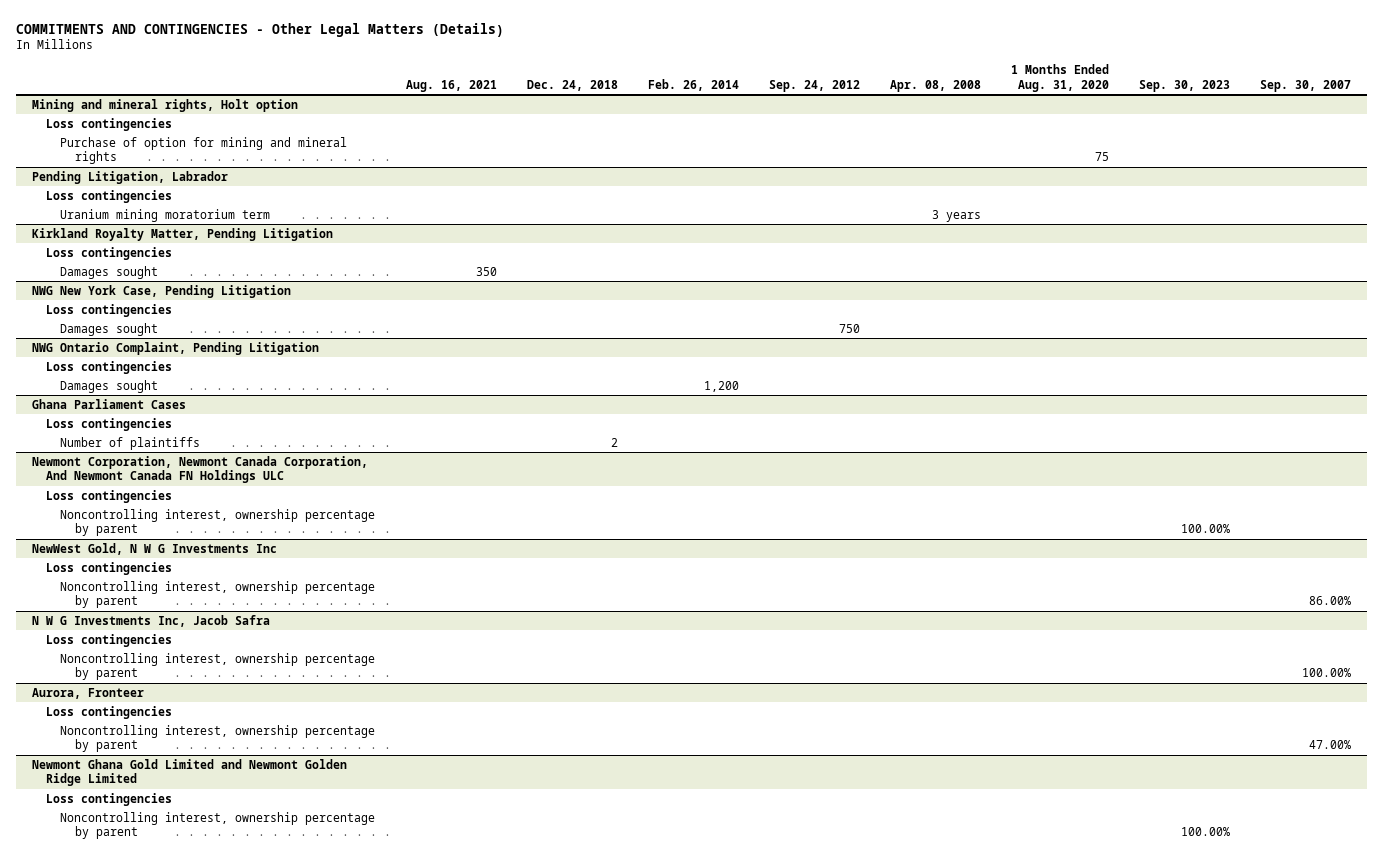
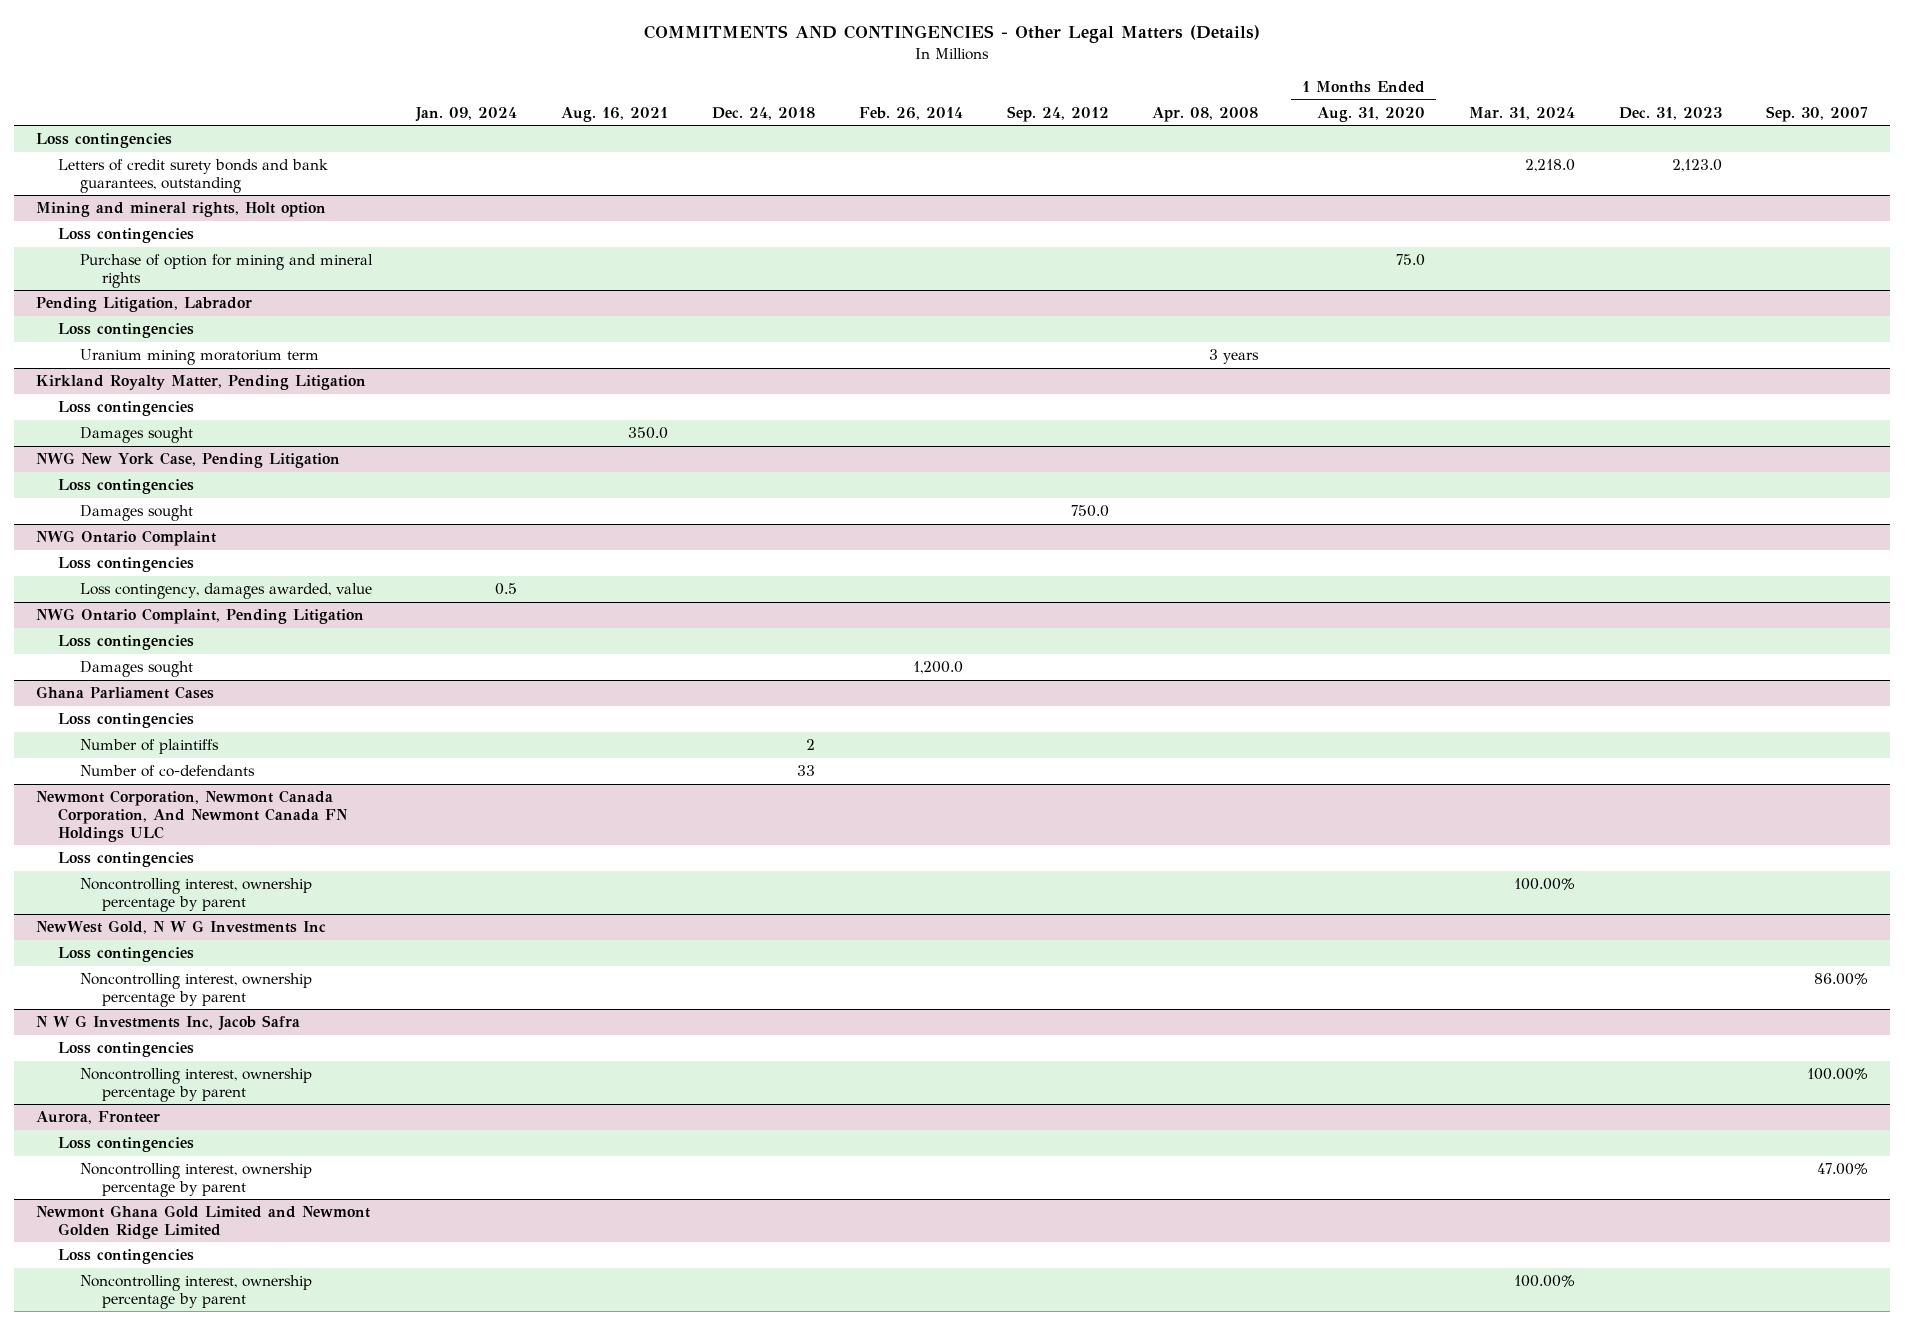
[1139,79,1231,92] Sep. 30, 2023 -> none
none -> [414,106,517,122] Jan. 09, 2024
none -> [1469,106,1576,120] Mar. 31, 2024
none -> [1619,106,1723,120] Dec. 31, 2023
none -> [36,133,173,149] Loss contingencies
none -> [58,159,329,193] Letters of credit surety bonds and bank guarantees, outstanding
[1095,152,1110,162] 75 -> [1396,254,1426,267] 75.0
[475,266,497,276] 350 -> [627,427,668,440] 350.0
[838,323,860,333] 750 -> [1070,505,1109,518] 750.0
none -> [36,530,217,547] NWG Ontario Complaint
none -> [58,557,195,573] Loss contingencies
none -> [80,583,373,600] Loss contingency, damages awarded, value
[703,380,739,392] 1,200 -> [912,661,963,675] 1,200.0
none -> [80,765,256,778] Number of co-defendants

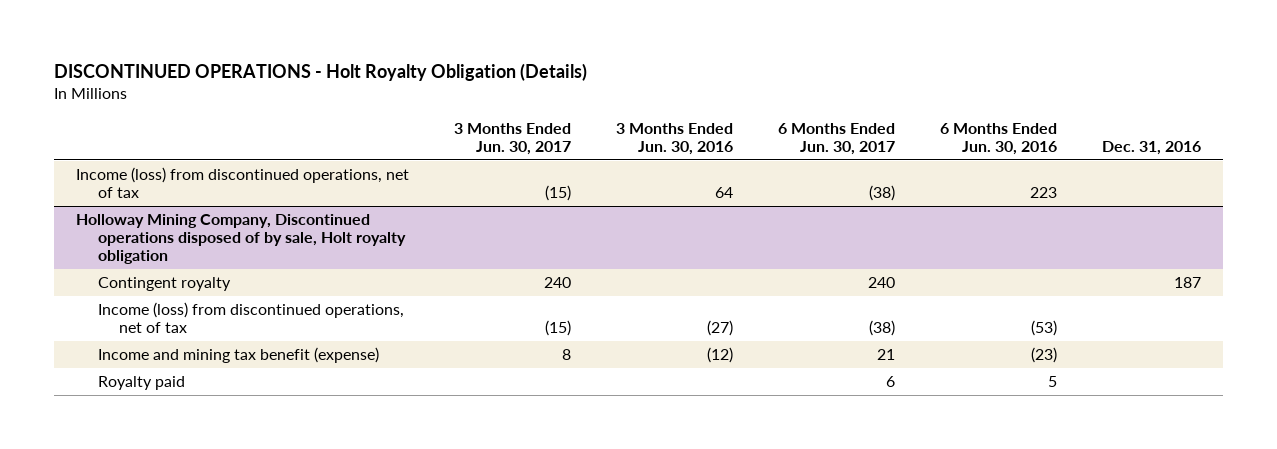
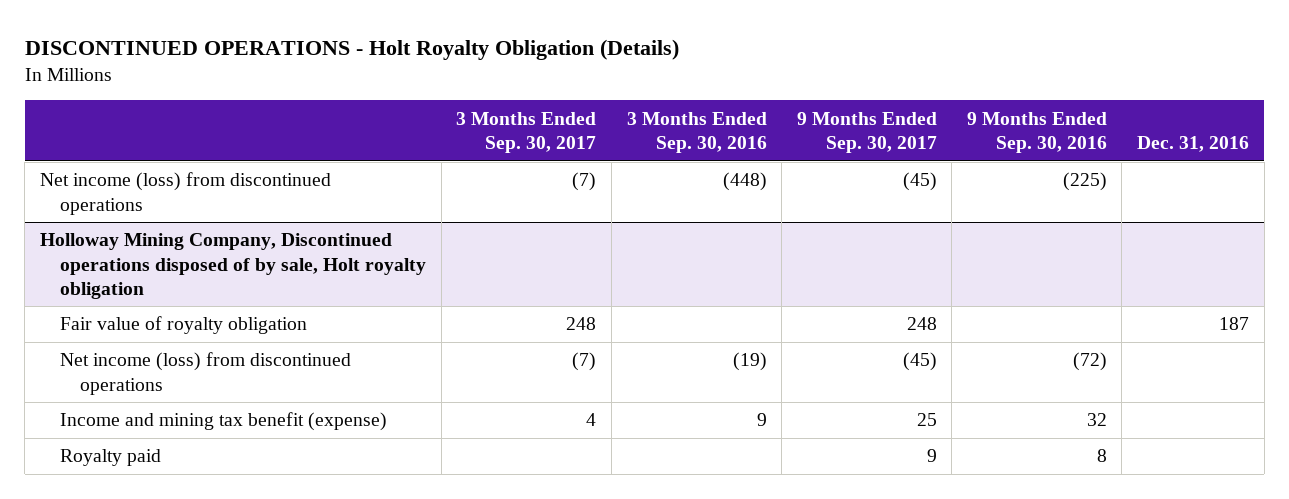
[454,123,572,156] 3 Months Ended Jun. 30, 2017 -> none
[615,123,733,156] 3 Months Ended Jun. 30, 2016 -> none
[777,123,895,156] 6 Months Ended Jun. 30, 2017 -> none
[939,123,1057,156] 6 Months Ended Jun. 30, 2016 -> none
none -> [456,111,597,153] 3 Months Ended Sep. 30, 2017
none -> [626,111,767,153] 3 Months Ended Sep. 30, 2016
none -> [796,111,937,153] 9 Months Ended Sep. 30, 2017
none -> [966,111,1107,153] 9 Months Ended Sep. 30, 2016
[76,167,410,199] Income (loss) from discontinued operations, net of tax -> [40,172,332,215] Net income (loss) from discontinued operations
[97,277,231,292] Contingent royalty -> [60,316,308,335] Fair value of royalty obligation
[97,302,404,334] Income (loss) from discontinued operations, net of tax -> [60,352,352,395] Net income (loss) from discontinued operations

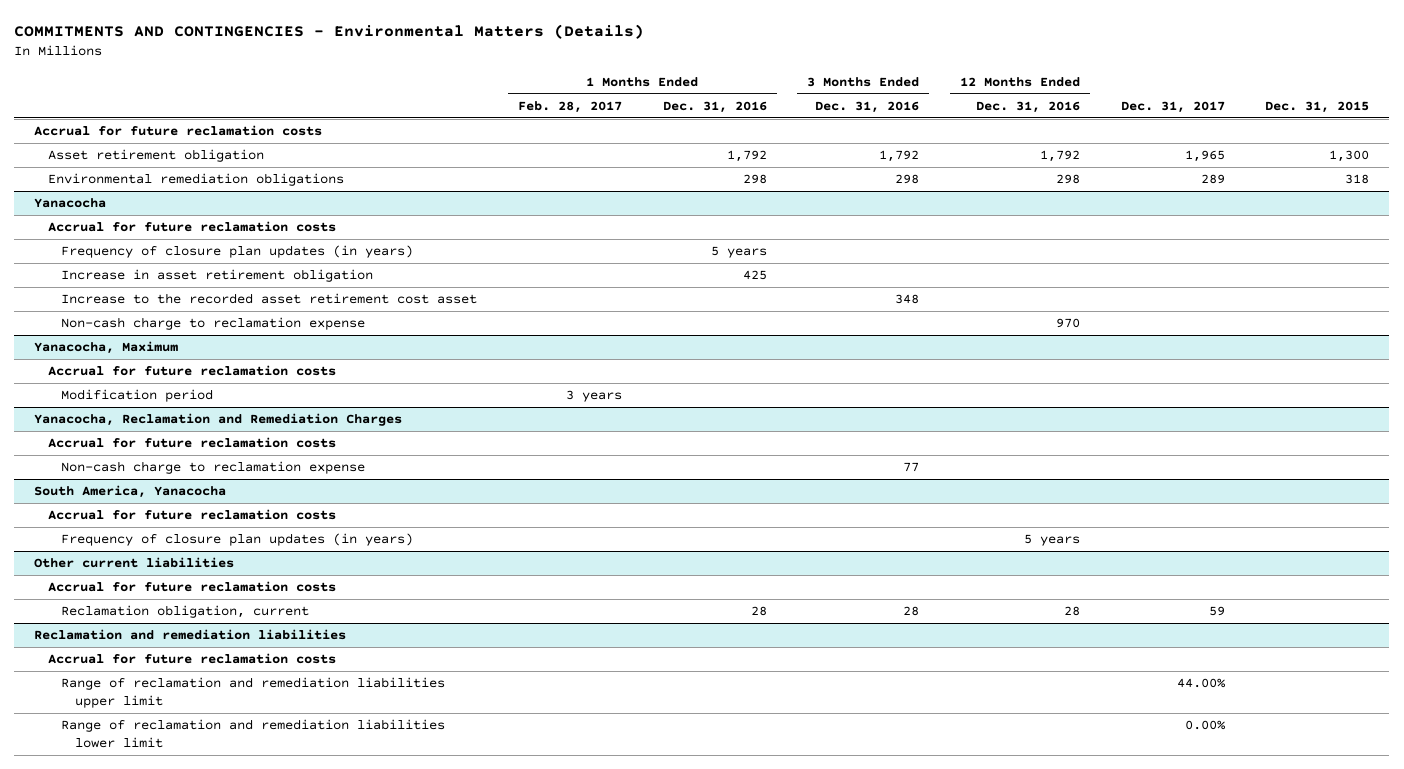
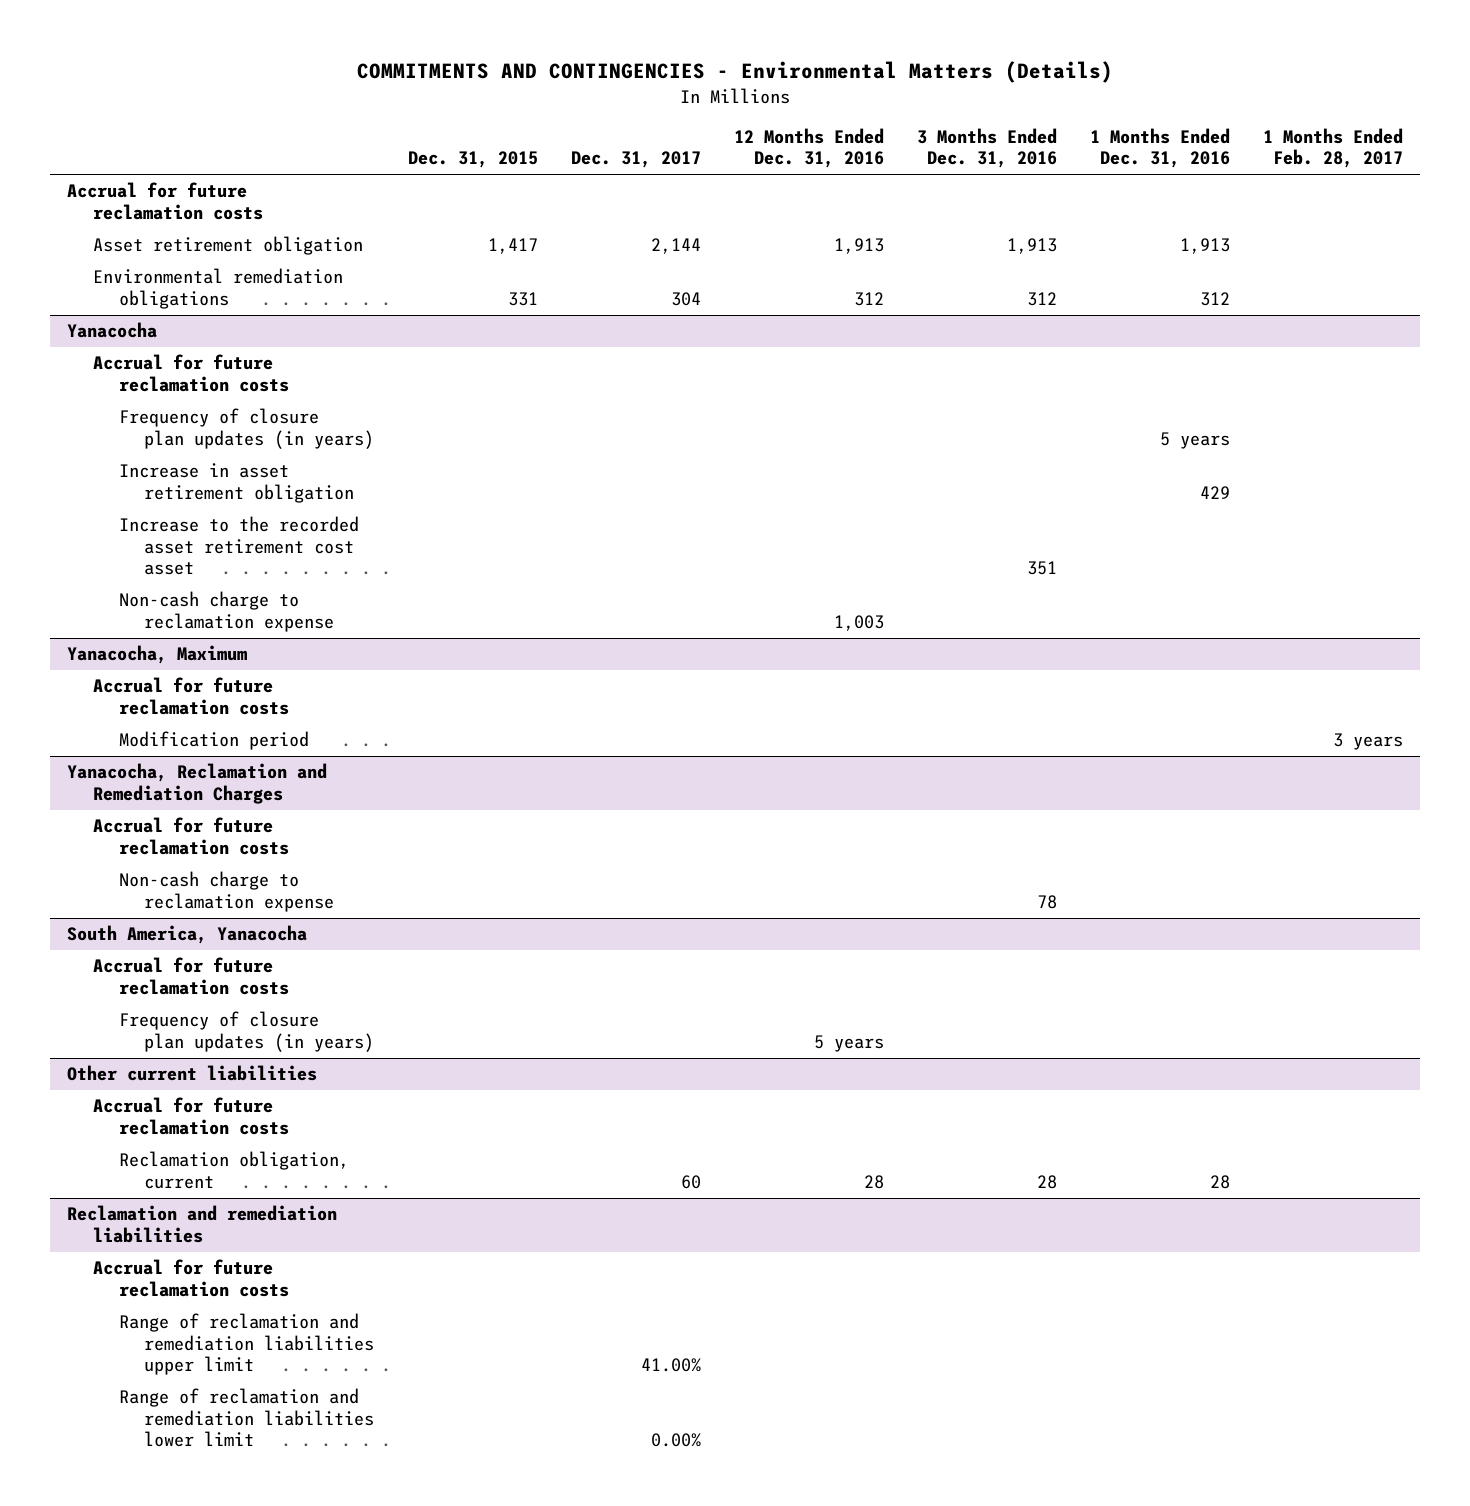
[726,150,767,163] 1,792 -> [1180,238,1231,255] 1,913
[879,150,920,163] 1,792 -> [1007,238,1058,255] 1,913
[1039,150,1080,163] 1,792 -> [833,238,884,255] 1,913
[1184,150,1225,163] 1,965 -> [650,238,701,255] 2,144
[1329,150,1370,163] 1,300 -> [487,238,538,255] 1,417
[742,174,767,185] 298 -> [1200,291,1231,306] 312
[895,174,920,185] 298 -> [1027,291,1058,306] 312
[1055,174,1080,185] 298 -> [853,291,884,306] 312
[1200,174,1225,185] 289 -> [670,291,701,306] 304
[1345,174,1370,185] 318 -> [507,291,538,306] 331
[742,270,767,281] 425 -> [1200,485,1231,499] 429
[895,294,920,305] 348 -> [1027,561,1058,576] 351
[1055,318,1080,329] 970 -> [833,614,884,631] 1,003
[903,462,920,473] 77 -> [1037,894,1058,909] 78
[1208,606,1225,617] 59 -> [680,1174,701,1189] 60
[1176,678,1226,689] 44.00% -> [640,1358,701,1373] 41.00%

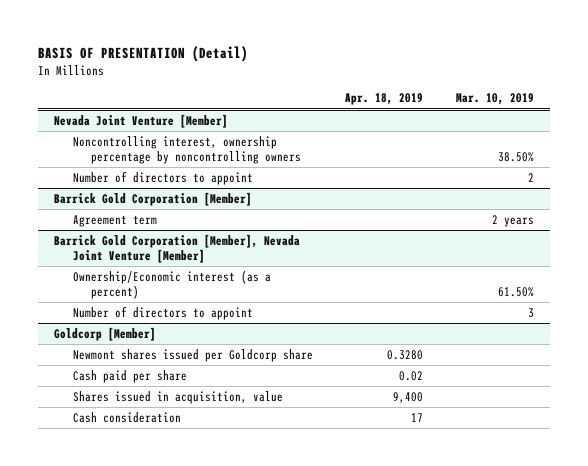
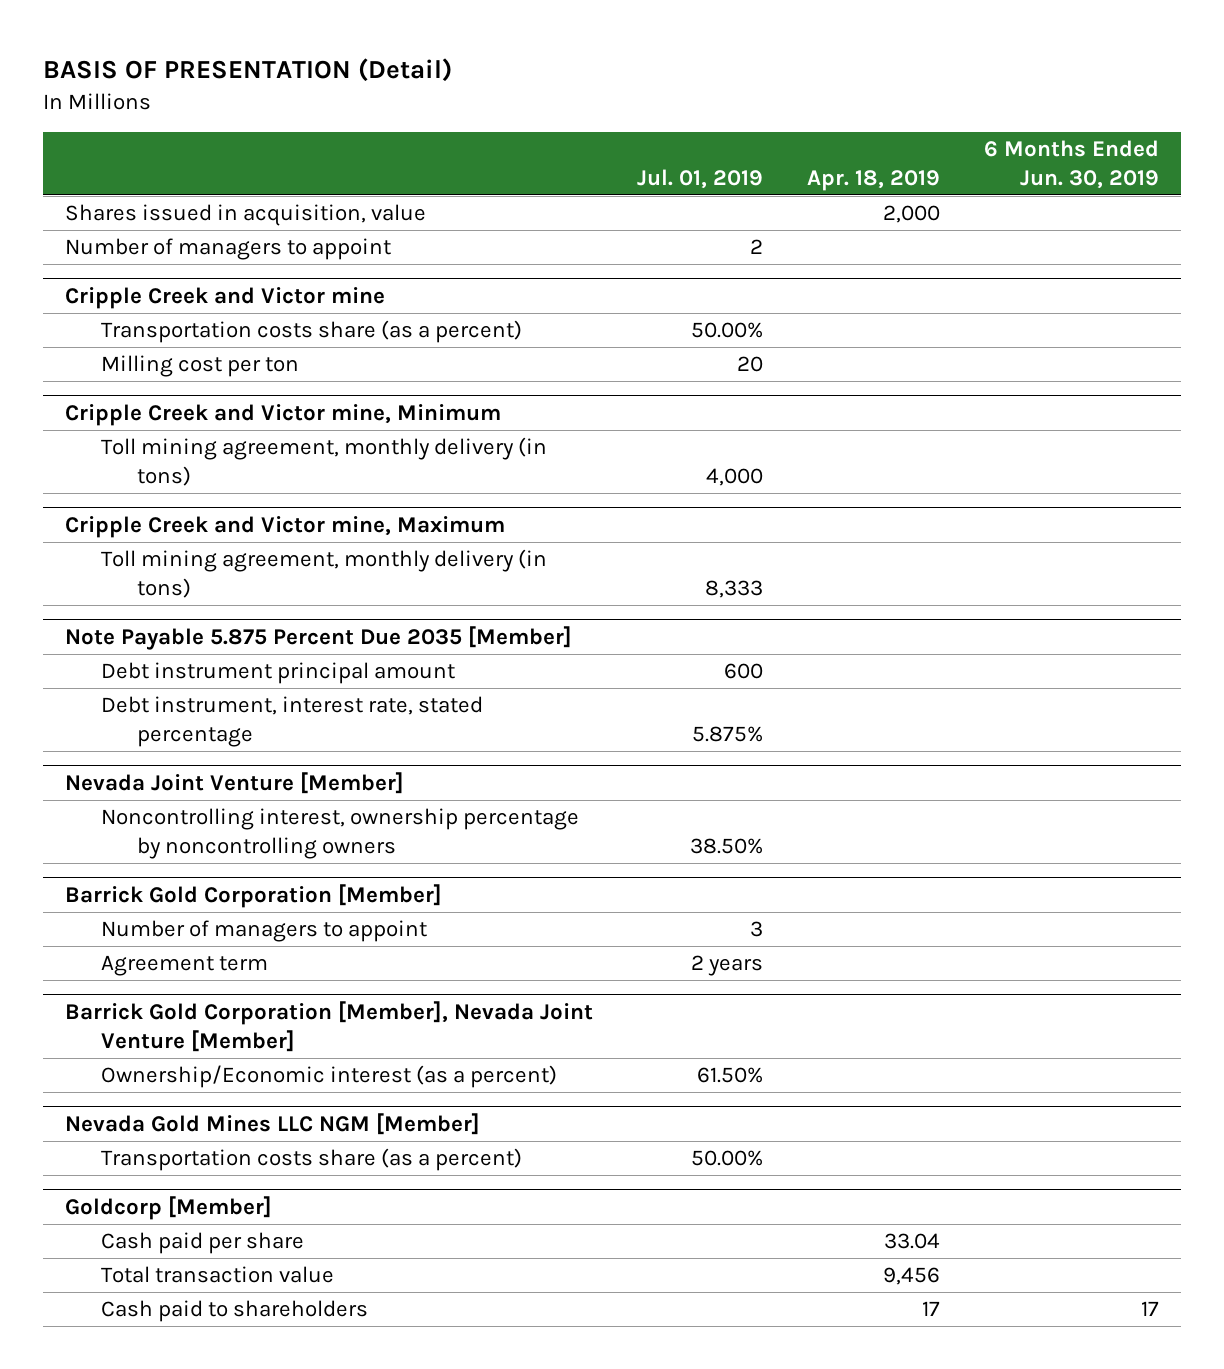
[455,93,534,106] Mar. 10, 2019 -> none
none -> [637,168,764,189] Jul. 01, 2019
none -> [984,139,1160,189] 6 Months Ended Jun. 30, 2019
none -> [65,204,427,227] Shares issued in acquisition, value
none -> [65,238,392,261] Number of managers to appoint
none -> [65,286,386,309] Cripple Creek and Victor mine
none -> [101,320,523,344] Transportation costs share (as a percent)
none -> [101,355,300,378] Milling cost per ton
none -> [65,403,502,426] Cripple Creek and Victor mine, Minimum
none -> [101,437,548,487] Toll mining agreement, monthly delivery (in tons)
none -> [65,515,506,538] Cripple Creek and Victor mine, Maximum
none -> [101,549,548,599] Toll mining agreement, monthly delivery (in tons)
none -> [65,625,573,650] Note Payable 5.875 Percent Due 2035 [Member]
none -> [101,662,456,685] Debt instrument principal amount
none -> [101,696,484,748] Debt instrument, interest rate, stated percentage
[72,170,253,185] Number of directors to appoint -> none
none -> [101,920,428,943] Number of managers to appoint
[72,305,253,320] Number of directors to appoint -> none
none -> [65,1112,481,1135] Nevada Gold Mines LLC NGM [Member]
none -> [101,1148,523,1172] Transportation costs share (as a percent)
[72,348,313,362] Newmont shares issued per Goldcorp share -> none
[72,390,283,404] Shares issued in acquisition, value -> none
[399,370,424,381] 0.02 -> [884,1233,941,1250] 33.04
none -> [101,1266,335,1284] Total transaction value
[72,411,181,423] Cash consideration -> [101,1300,369,1323] Cash paid to shareholders

